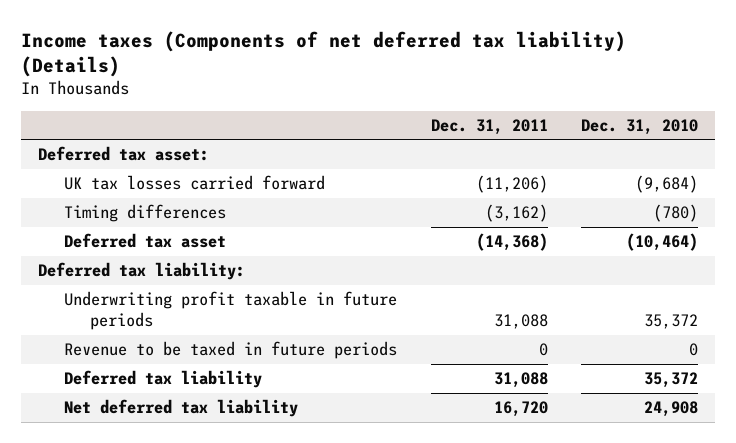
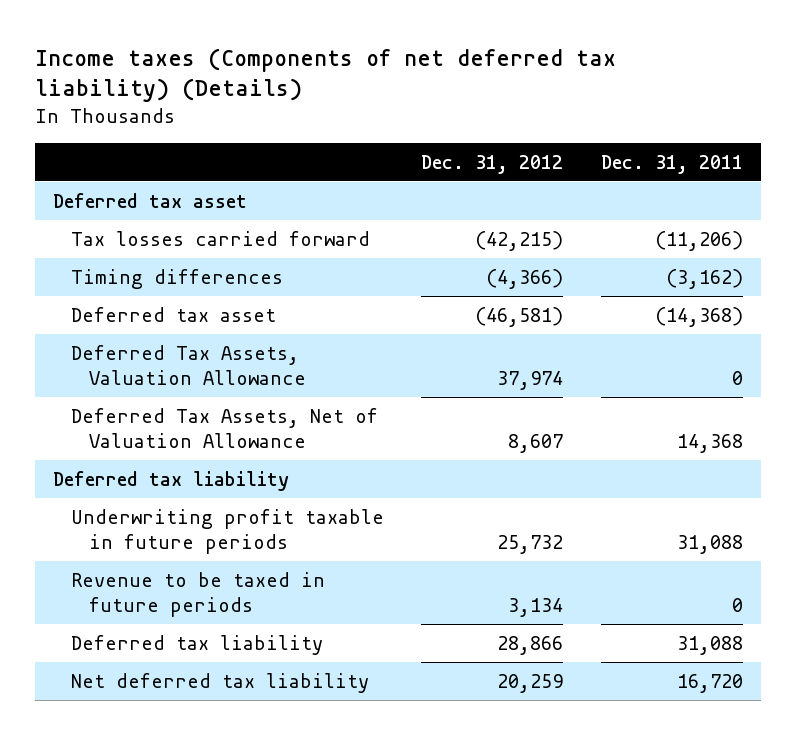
[581,118,699,135] Dec. 31, 2010 -> none
none -> [421,154,564,174] Dec. 31, 2012
[38,146,210,162] Deferred tax asset: -> [53,192,248,208] Deferred tax asset
[64,175,326,191] UK tax losses carried forward -> [71,230,371,246] Tax losses carried forward
none -> [71,344,307,386] Deferred Tax Assets, Valuation Allowance
none -> [71,407,379,449] Deferred Tax Assets, Net of Valuation Allowance
[38,262,246,281] Deferred tax liability: -> [53,470,290,491] Deferred tax liability

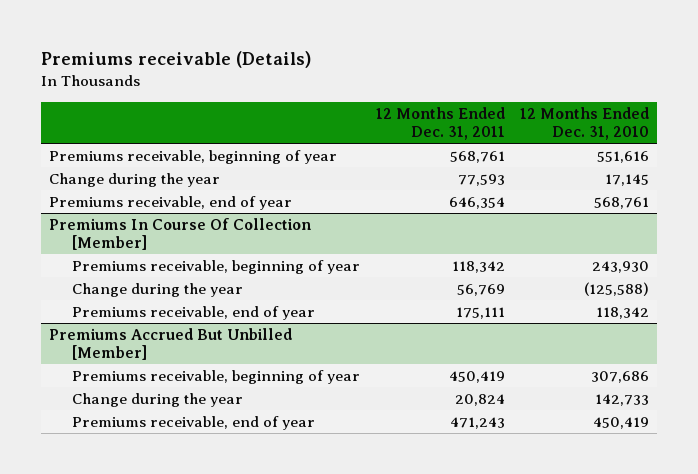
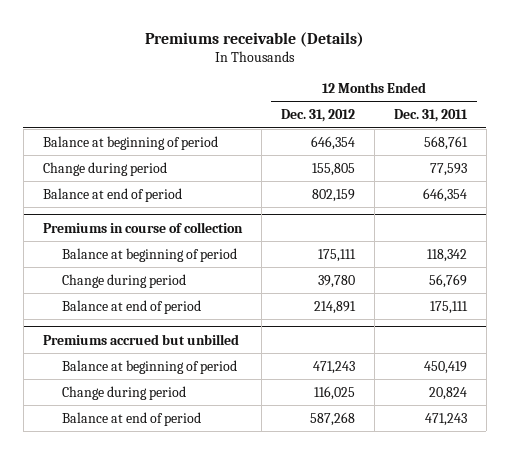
[520,106,650,140] 12 Months Ended Dec. 31, 2010 -> none
none -> [280,109,355,123] Dec. 31, 2012
[48,149,337,164] Premiums receivable, beginning of year -> [42,135,218,150] Balance at beginning of period
[48,172,220,187] Change during the year -> [42,161,167,176] Change during period
[48,195,292,210] Premiums receivable, end of year -> [42,187,182,202] Balance at end of period
[48,217,311,250] Premiums In Course Of Collection [Member] -> [42,221,243,233] Premiums in course of collection
[71,259,360,274] Premiums receivable, beginning of year -> [62,247,238,262] Balance at beginning of period
[71,282,243,297] Change during the year -> [62,273,187,288] Change during period
[71,305,315,320] Premiums receivable, end of year -> [62,299,202,314] Balance at end of period
[48,327,292,360] Premiums Accrued But Unbilled [Member] -> [42,333,239,345] Premiums accrued but unbilled
[71,369,360,384] Premiums receivable, beginning of year -> [62,359,238,374] Balance at beginning of period
[71,392,243,407] Change during the year -> [62,385,187,400] Change during period
[71,415,315,430] Premiums receivable, end of year -> [62,411,202,426] Balance at end of period

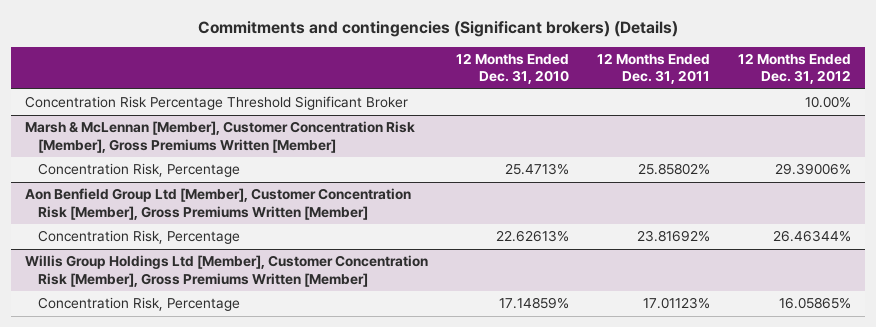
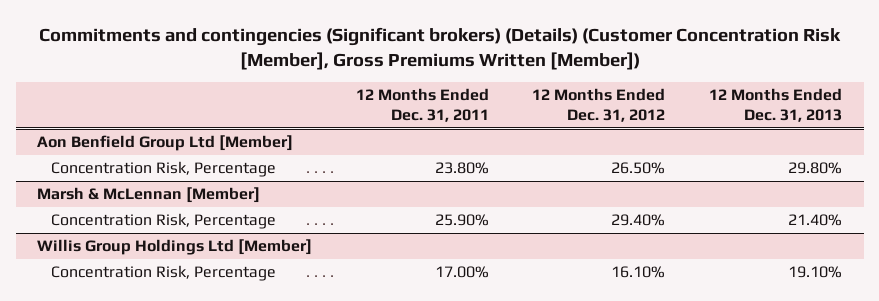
[198,20,679,37] Commitments and contingencies (Significant brokers) (Details) -> [38,26,841,70] Commitments and contingencies (Significant brokers) (Details) (Customer Concentration Risk [Member], Gross Premiums Written [Member])
[456,52,570,85] 12 Months Ended Dec. 31, 2010 -> none
none -> [708,87,842,123] 12 Months Ended Dec. 31, 2013
[25,96,409,111] Concentration Risk Percentage Threshold Significant Broker -> none
[25,121,416,153] Marsh & McLennan [Member], Customer Concentration Risk [Member], Gross Premiums Written [Member] -> none
[25,188,412,220] Aon Benfield Group Ltd [Member], Customer Concentration Risk [Member], Gross Premiums Written [Member] -> none
[25,255,429,287] Willis Group Holdings Ltd [Member], Customer Concentration Risk [Member], Gross Premiums Written [Member] -> none
none -> [37,135,294,152] Aon Benfield Group Ltd [Member]
[638,163,711,176] 25.85802% -> [434,162,489,175] 23.80%
[774,163,851,176] 29.39006% -> [611,162,666,175] 26.50%
none -> [37,187,261,204] Marsh & McLennan [Member]
[637,230,711,243] 23.81692% -> [434,214,489,227] 25.90%
[772,230,851,243] 26.46344% -> [611,214,666,227] 29.40%
none -> [37,239,313,256] Willis Group Holdings Ltd [Member]
[643,297,711,310] 17.01123% -> [434,266,489,279] 17.00%
[778,297,851,310] 16.05865% -> [611,266,666,279] 16.10%

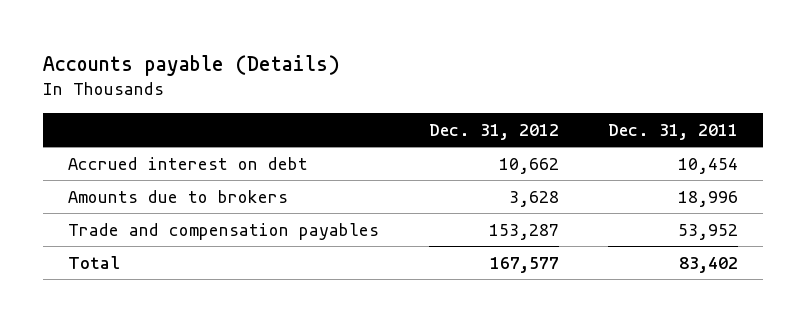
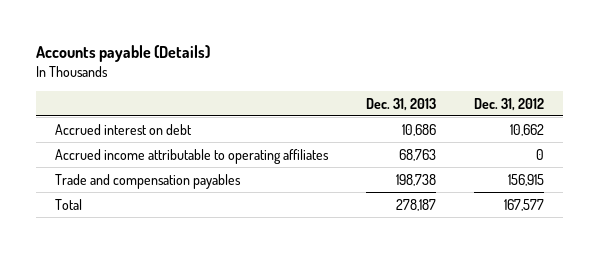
[608,123,739,140] Dec. 31, 2011 -> none
none -> [366,97,437,111] Dec. 31, 2013
[68,189,289,203] Amounts due to brokers -> none
none -> [55,148,330,164] Accrued income attributable to operating affiliates
[488,223,559,240] 153,287 -> [508,173,545,186] 156,915

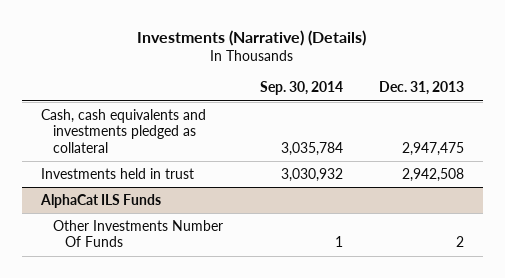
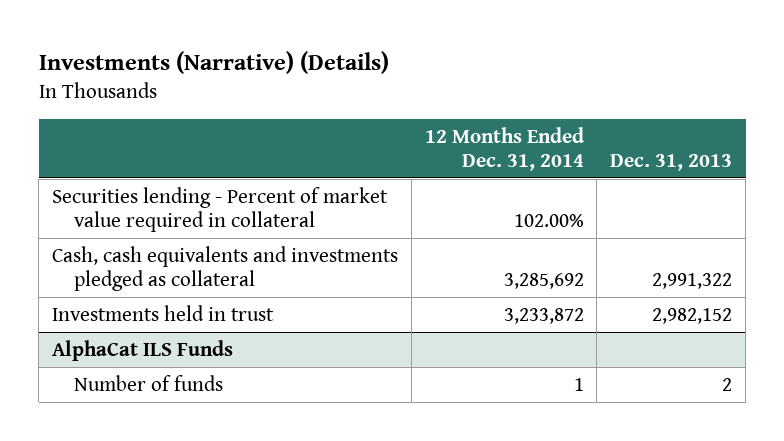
[259,81,343,96] Sep. 30, 2014 -> none
none -> [424,126,584,171] 12 Months Ended Dec. 31, 2014
none -> [51,187,388,233] Securities lending - Percent of market value required in collateral
[402,141,465,156] 2,947,475 -> [652,273,733,290] 2,991,322
[402,168,465,183] 2,942,508 -> [652,308,733,325] 2,982,152
[52,220,223,248] Other Investments Number Of Funds -> [73,375,223,392] Number of funds

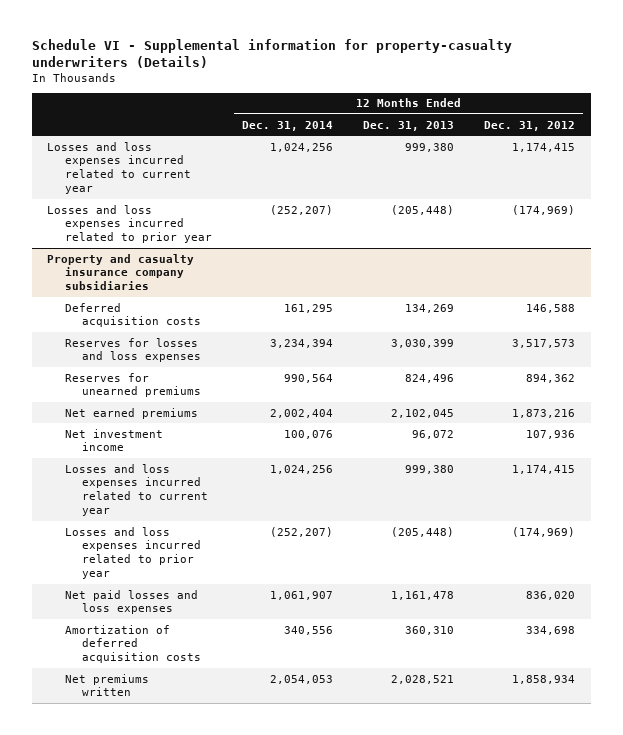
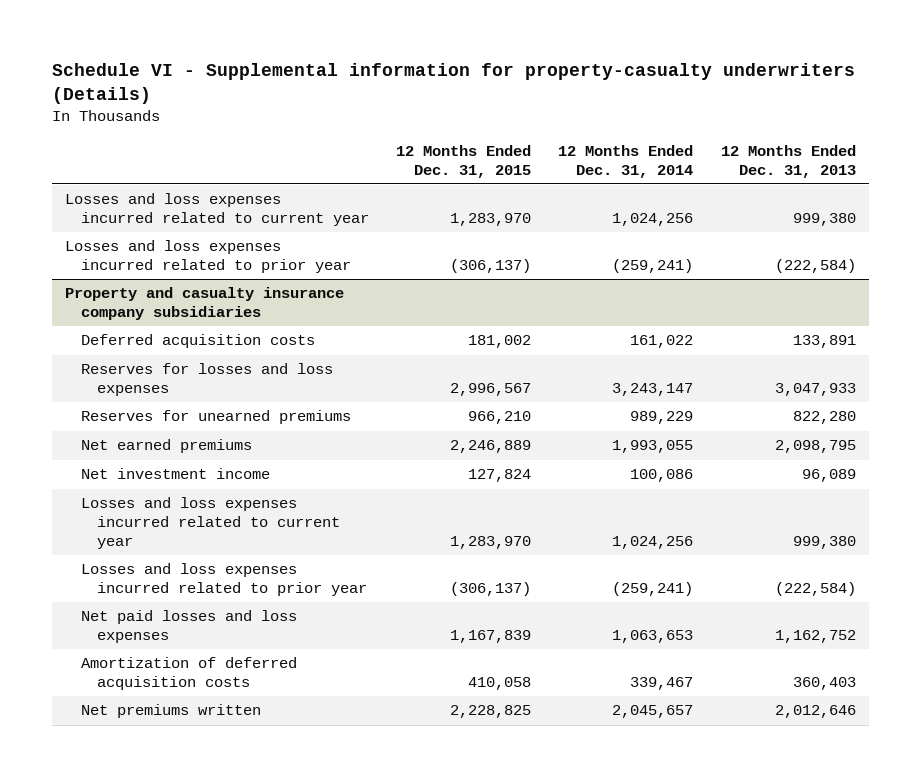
[484,120,576,131] Dec. 31, 2012 -> none
none -> [396,145,532,178] 12 Months Ended Dec. 31, 2015
[269,204,333,215] (252,207) -> [612,259,694,274] (259,241)
[391,204,455,215] (205,448) -> [774,259,856,274] (222,584)
[283,303,333,313] 161,295 -> [630,335,694,349] 161,022
[405,303,455,313] 134,269 -> [792,335,856,349] 133,891
[269,338,333,348] 3,234,394 -> [612,383,694,397] 3,243,147
[391,338,455,348] 3,030,399 -> [774,383,856,397] 3,047,933
[283,373,333,383] 990,564 -> [630,411,694,425] 989,229
[405,373,455,383] 824,496 -> [792,411,856,425] 822,280
[269,408,333,418] 2,002,404 -> [612,440,694,454] 1,993,055
[391,408,455,418] 2,102,045 -> [774,440,856,454] 2,098,795
[283,429,333,439] 100,076 -> [630,469,694,483] 100,086
[412,429,455,439] 96,072 -> [801,469,856,483] 96,089
[269,526,333,537] (252,207) -> [612,582,694,597] (259,241)
[391,526,455,537] (205,448) -> [774,582,856,597] (222,584)
[269,590,333,600] 1,061,907 -> [612,630,694,644] 1,063,653
[391,590,455,600] 1,161,478 -> [774,630,856,644] 1,162,752
[283,625,333,635] 340,556 -> [630,677,694,691] 339,467
[405,625,455,635] 360,310 -> [792,677,856,691] 360,403
[269,674,333,684] 2,054,053 -> [612,705,694,719] 2,045,657
[391,674,455,684] 2,028,521 -> [774,705,856,719] 2,012,646

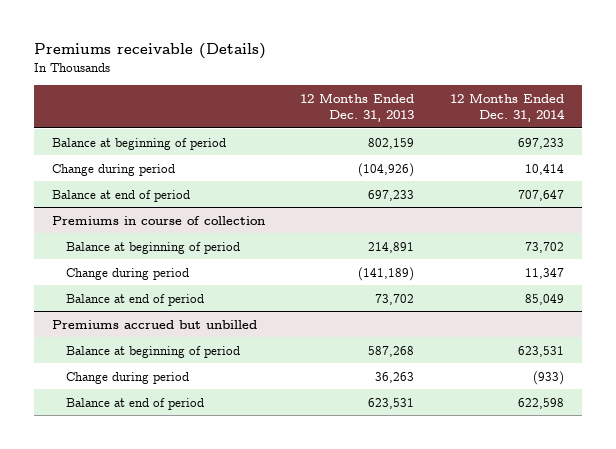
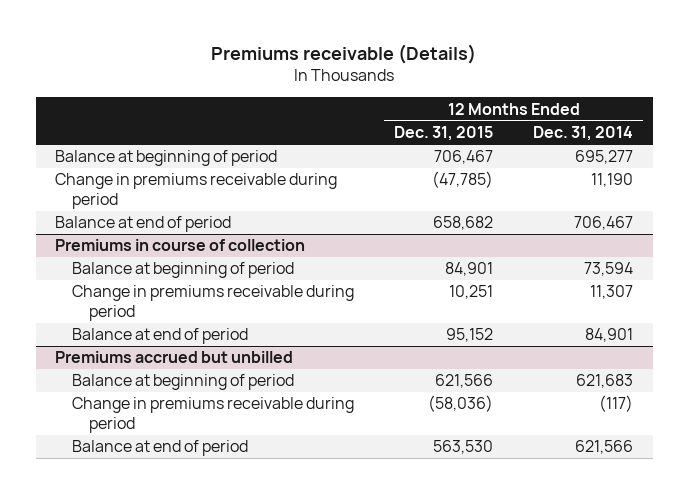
[300,92,415,123] 12 Months Ended Dec. 31, 2013 -> none
none -> [394,126,494,142] Dec. 31, 2015
[517,137,564,149] 697,233 -> [575,150,634,165] 695,277
[51,163,175,176] Change during period -> [55,173,338,209] Change in premiums receivable during period
[524,163,564,175] 10,414 -> [591,173,634,188] 11,190
[517,189,564,201] 707,647 -> [574,216,634,231] 706,467
[524,241,564,253] 73,702 -> [584,262,634,277] 73,594
[65,267,189,280] Change during period -> [72,285,355,321] Change in premiums receivable during period
[524,267,564,279] 11,347 -> [590,285,634,300] 11,307
[524,293,564,305] 85,049 -> [585,328,634,343] 84,901
[517,345,564,357] 623,531 -> [576,374,634,389] 621,683
[65,371,189,384] Change during period -> [72,397,355,433] Change in premiums receivable during period
[532,370,564,385] (933) -> [599,395,634,413] (117)
[517,397,564,409] 622,598 -> [575,440,634,455] 621,566

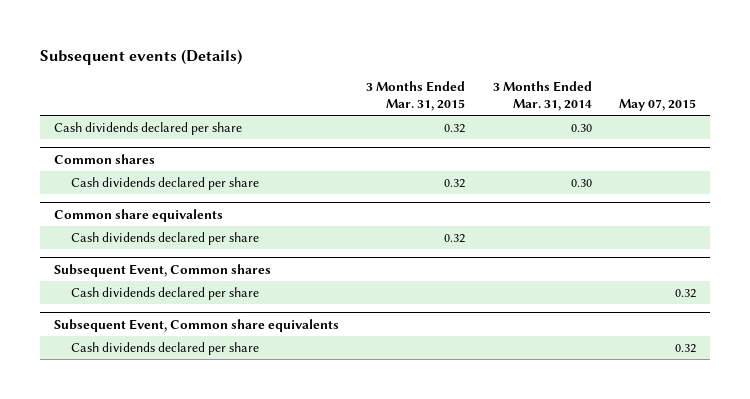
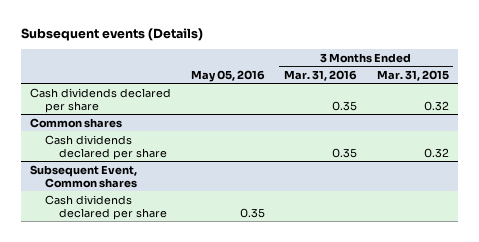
[492,81,592,112] 3 Months Ended Mar. 31, 2014 -> none
[619,99,697,112] May 07, 2015 -> none
none -> [190,69,265,82] May 05, 2016
none -> [284,69,358,81] Mar. 31, 2016
[53,208,223,222] Common share equivalents -> none
[70,232,259,246] Cash dividends declared per share -> none
[53,318,339,332] Subsequent Event, Common share equivalents -> none
[70,342,259,356] Cash dividends declared per share -> none

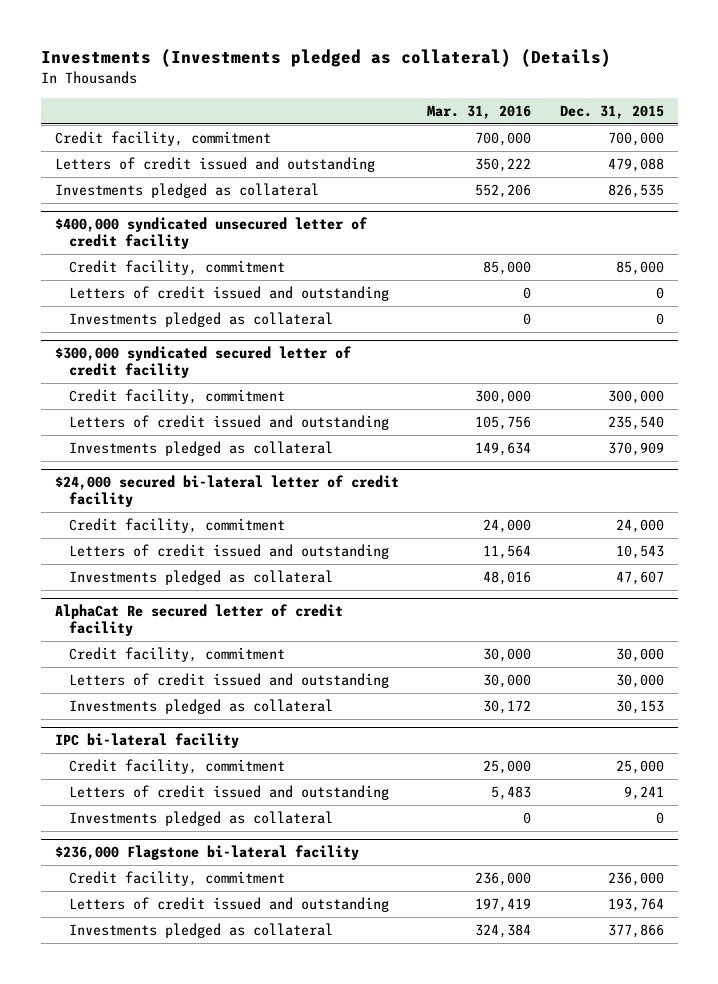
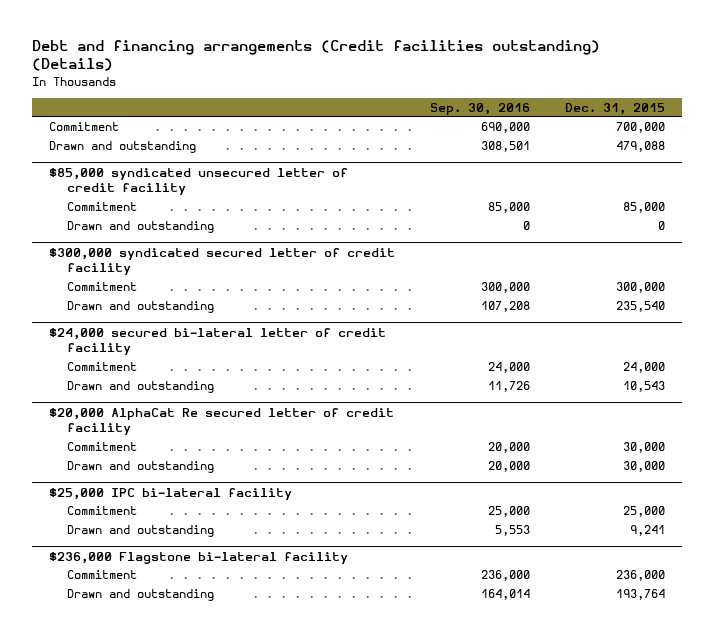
[40,49,611,68] Investments (Investments pledged as collateral) (Details) -> [31,39,600,72] Debt and financing arrangements (Credit facilities outstanding) (Details)
[427,104,532,119] Mar. 31, 2016 -> none
none -> [430,102,531,115] Sep. 30, 2016
[54,183,319,199] Investments pledged as collateral -> none
[69,312,334,328] Investments pledged as collateral -> none
[54,131,271,147] Credit facility, commitment -> [49,121,120,131] Commitment
[54,157,375,173] Letters of credit issued and outstanding -> [49,140,197,153] Drawn and outstanding
[54,217,368,250] $400,000 syndicated unsecured letter of credit facility -> [49,167,349,196] $85,000 syndicated unsecured letter of credit facility
[69,260,286,276] Credit facility, commitment -> [66,201,137,211] Commitment
[69,286,390,302] Letters of credit issued and outstanding -> [66,220,214,233] Drawn and outstanding
[69,441,334,457] Investments pledged as collateral -> none
[69,389,286,405] Credit facility, commitment -> [66,281,137,291] Commitment
[69,415,390,431] Letters of credit issued and outstanding -> [66,300,214,313] Drawn and outstanding
[69,570,334,586] Investments pledged as collateral -> none
[69,699,334,715] Investments pledged as collateral -> none
[69,811,334,827] Investments pledged as collateral -> none
[69,518,286,534] Credit facility, commitment -> [66,361,137,371] Commitment
[69,544,390,560] Letters of credit issued and outstanding -> [66,380,214,393] Drawn and outstanding
[54,604,343,637] AlphaCat Re secured letter of credit facility -> [49,407,395,436] $20,000 AlphaCat Re secured letter of credit facility
[69,647,286,663] Credit facility, commitment -> [66,441,137,451] Commitment
[69,673,390,689] Letters of credit issued and outstanding -> [66,460,214,473] Drawn and outstanding
[54,733,239,749] IPC bi-lateral facility -> [49,487,293,500] $25,000 IPC bi-lateral facility
[69,759,286,775] Credit facility, commitment -> [66,505,137,515] Commitment
[69,785,390,801] Letters of credit issued and outstanding -> [66,524,214,537] Drawn and outstanding
[69,923,334,939] Investments pledged as collateral -> none
[69,871,286,887] Credit facility, commitment -> [66,569,137,579] Commitment
[69,897,390,913] Letters of credit issued and outstanding -> [66,588,214,601] Drawn and outstanding

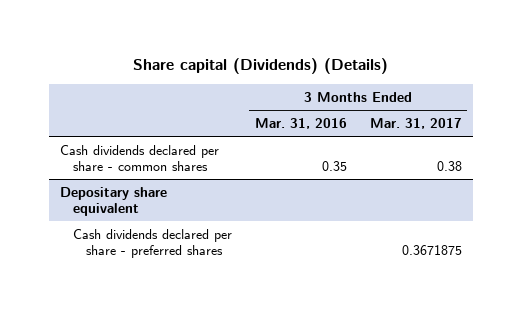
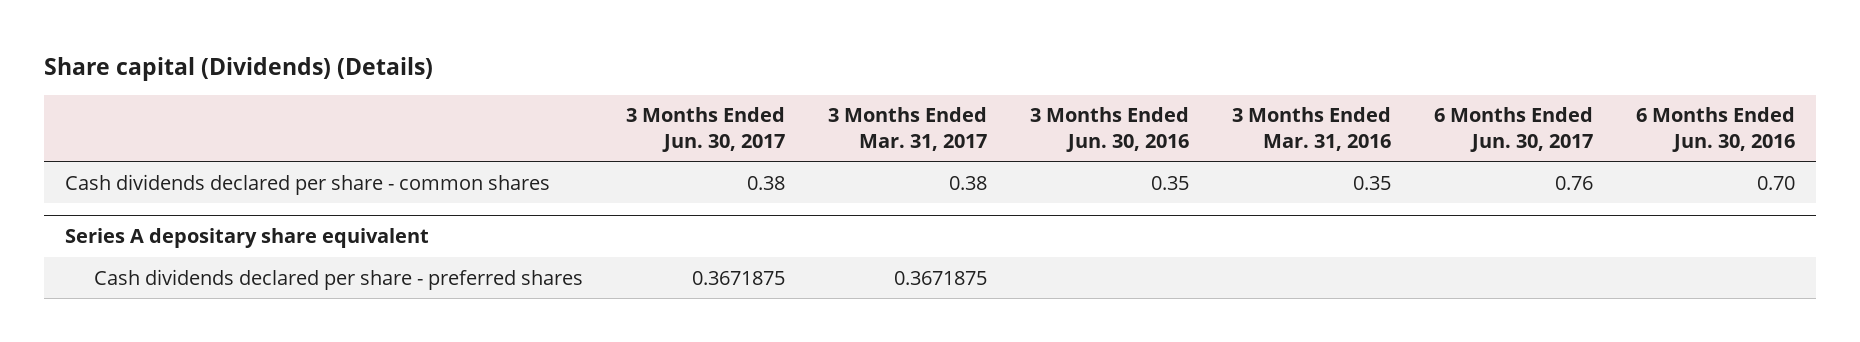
none -> [626,107,786,152] 3 Months Ended Jun. 30, 2017
none -> [1029,107,1189,152] 3 Months Ended Jun. 30, 2016
none -> [1433,107,1593,152] 6 Months Ended Jun. 30, 2017
none -> [1635,107,1795,152] 6 Months Ended Jun. 30, 2016
[60,186,168,217] Depositary share equivalent -> [65,228,430,249] Series A depositary share equivalent

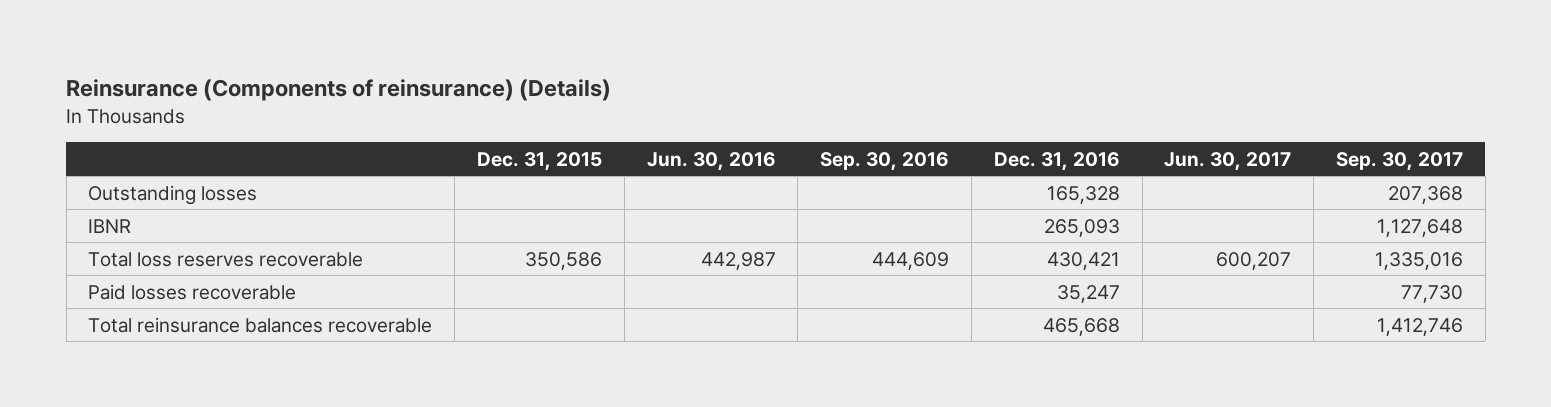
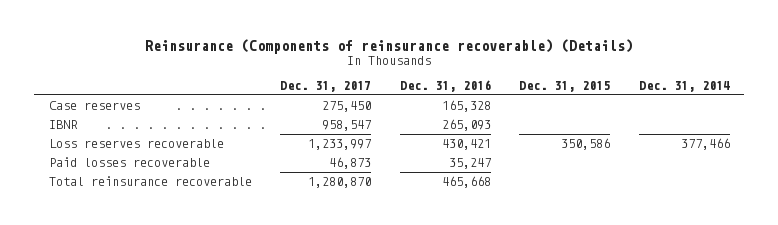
[66,79,612,102] Reinsurance (Components of reinsurance) (Details) -> [145,38,634,54] Reinsurance (Components of reinsurance recoverable) (Details)
[646,151,776,171] Jun. 30, 2016 -> none
[820,151,950,171] Sep. 30, 2016 -> none
[1164,151,1292,171] Jun. 30, 2017 -> none
[1335,151,1463,171] Sep. 30, 2017 -> none
none -> [280,81,372,93] Dec. 31, 2017
none -> [638,81,730,93] Dec. 31, 2014
[88,184,258,205] Outstanding losses -> [48,101,140,111] Case reserves
[88,251,364,267] Total loss reserves recoverable -> [48,139,224,149] Loss reserves recoverable
[88,316,433,333] Total reinsurance balances recoverable -> [48,176,252,187] Total reinsurance recoverable

